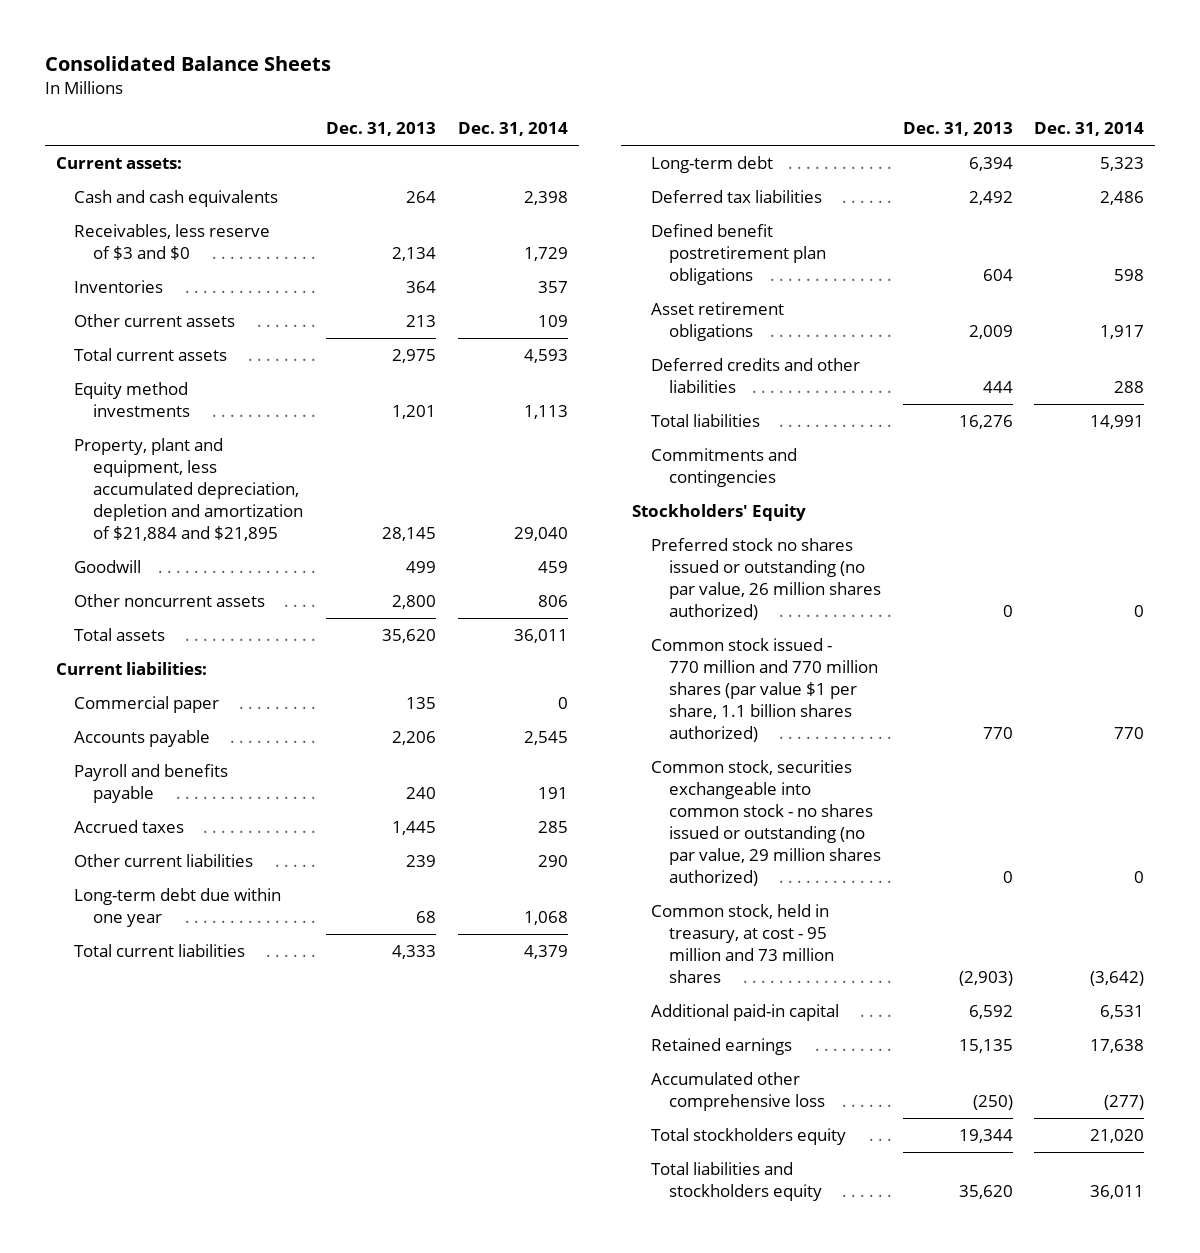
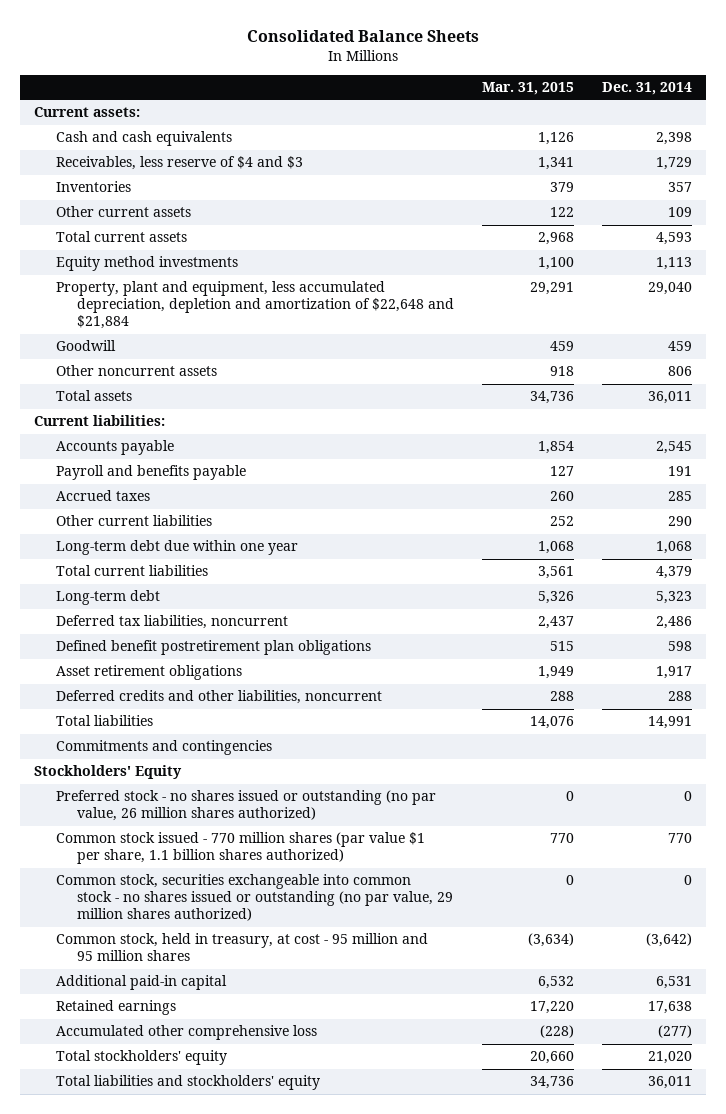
[326,122,437,137] Dec. 31, 2013 -> none
none -> [481,81,574,95] Mar. 31, 2015
[74,224,271,260] Receivables, less reserve of $3 and $0 -> [55,156,303,171] Receivables, less reserve of $4 and $3
[74,438,303,541] Property, plant and equipment, less accumulated depreciation, depletion and amortization of $21,884 and $21,895 -> [55,281,455,330] Property, plant and equipment, less accumulated depreciation, depletion and amortization of $22,648 and $21,884
[74,696,220,714] Commercial paper -> none
[650,190,822,204] Deferred tax liabilities -> [55,615,288,630] Deferred tax liabilities, noncurrent
[650,358,860,393] Deferred credits and other liabilities -> [55,690,382,705] Deferred credits and other liabilities, noncurrent
[650,538,882,620] Preferred stock no shares issued or outstanding (no par value, 26 million shares authorized) -> [55,790,436,822] Preferred stock - no shares issued or outstanding (no par value, 26 million shares authorized)
[650,638,879,742] Common stock issued - 770 million and 770 million shares (par value $1 per share, 1.1 billion shares authorized) -> [55,832,425,865] Common stock issued - 770 million shares (par value $1 per share, 1.1 billion shares authorized)
[650,904,835,983] Common stock, held in treasury, at cost - 95 million and 73 million shares -> [55,933,428,962] Common stock, held in treasury, at cost - 95 million and 95 million shares
[650,1128,846,1146] Total stockholders equity -> [55,1050,227,1066] Total stockholders' equity
[650,1162,823,1201] Total liabilities and stockholders equity -> [55,1075,320,1091] Total liabilities and stockholders' equity

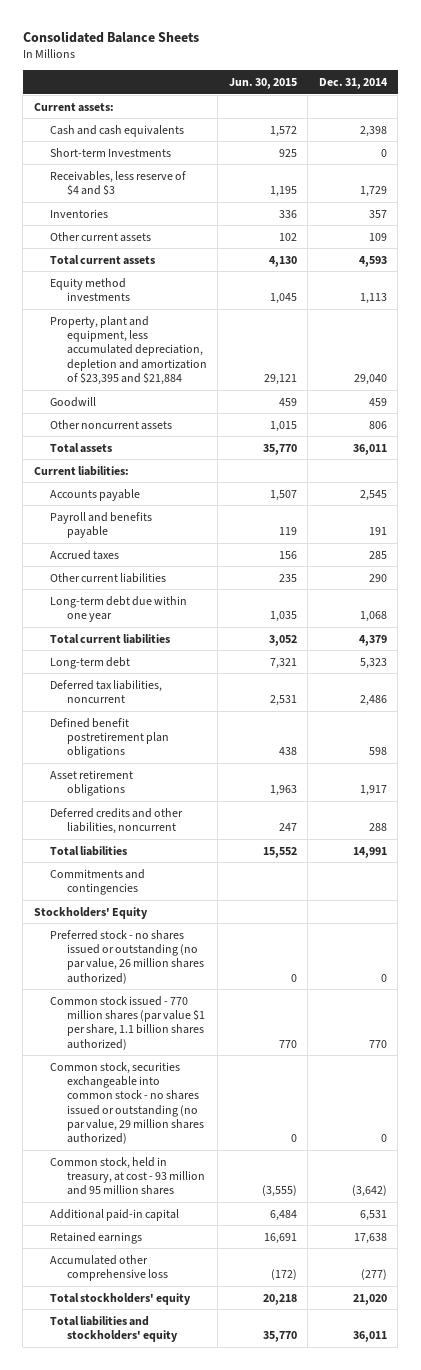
[481,81,574,95] Mar. 31, 2015 -> none
none -> [228,78,297,90] Jun. 30, 2015
none -> [50,147,172,157] Short-term Investments
[55,281,455,330] Property, plant and equipment, less accumulated depreciation, depletion and amortization of $22,648 and $21,884 -> [50,315,207,385] Property, plant and equipment, less accumulated depreciation, depletion and amortization of $23,395 and $21,884
[55,933,428,962] Common stock, held in treasury, at cost - 95 million and 95 million shares -> [50,1156,205,1196] Common stock, held in treasury, at cost - 93 million and 95 million shares

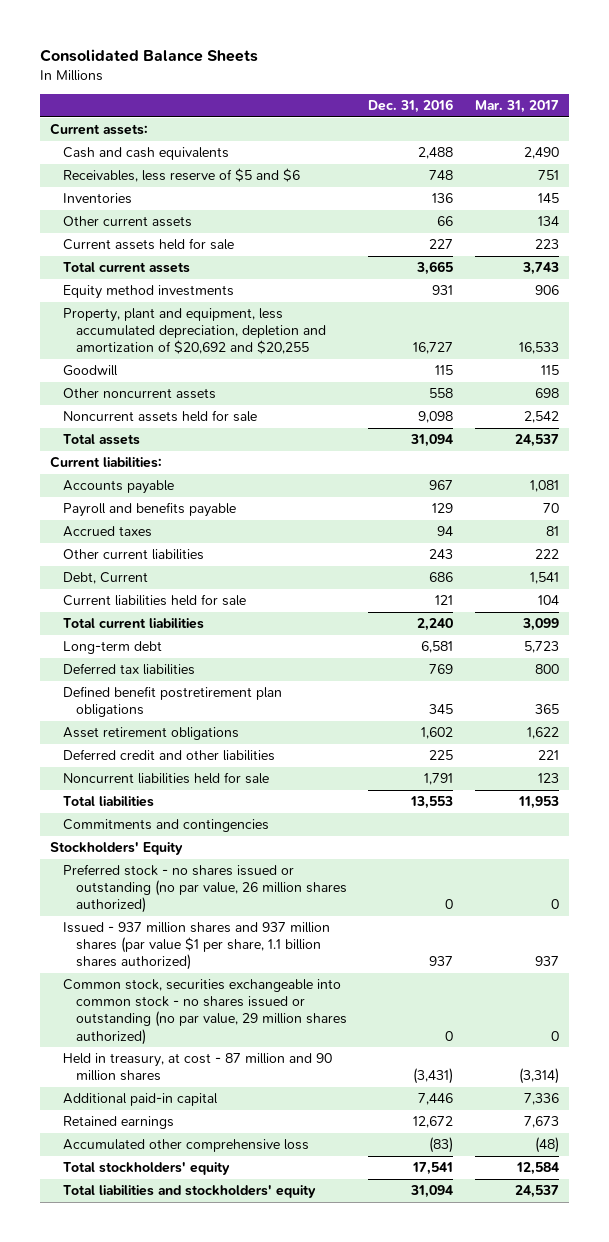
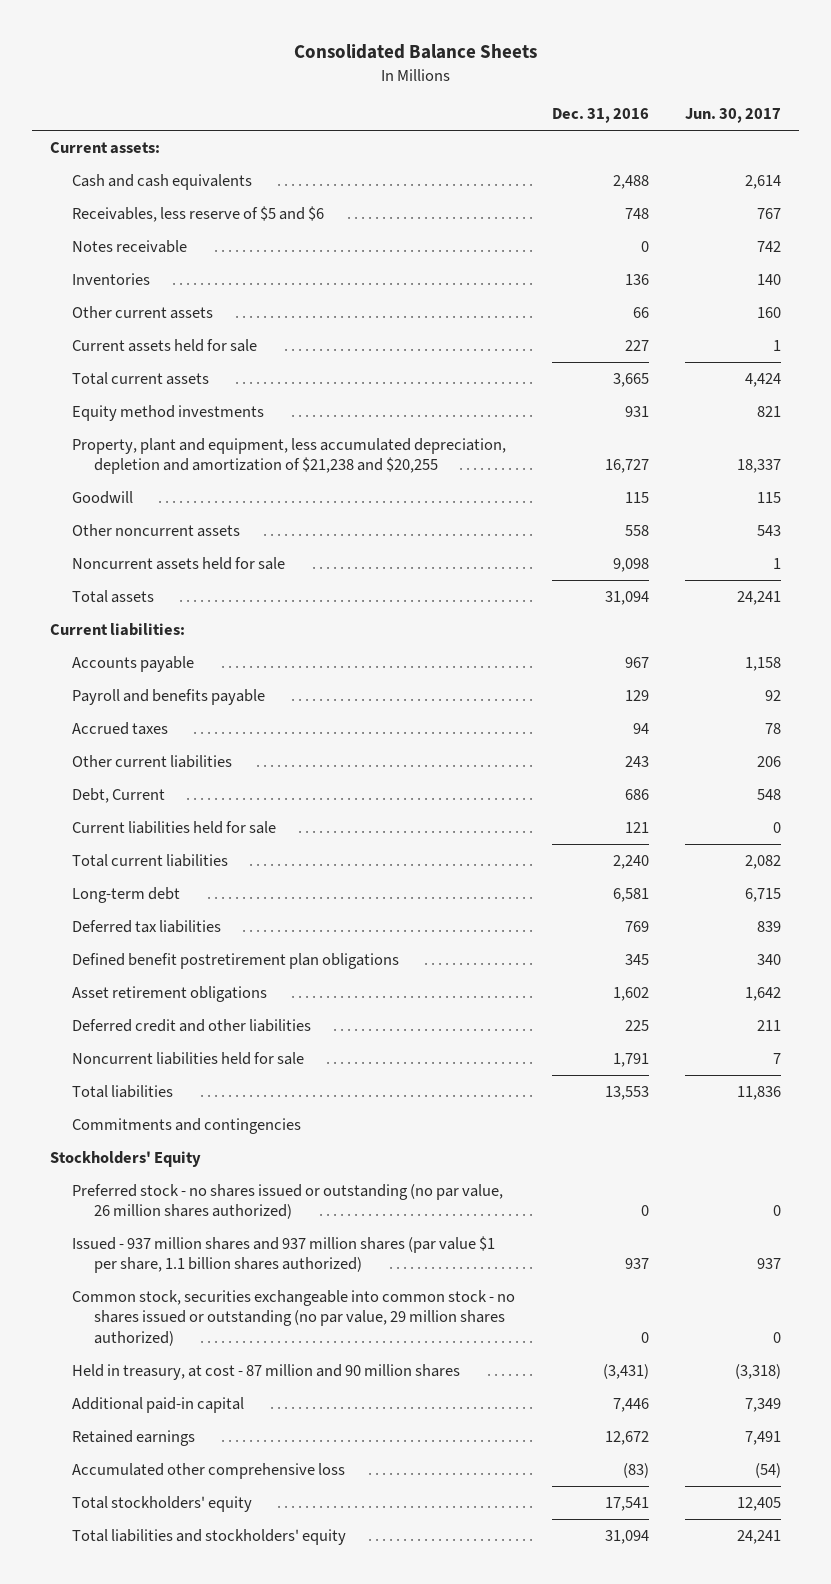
[474,100,559,114] Mar. 31, 2017 -> none
none -> [684,108,781,124] Jun. 30, 2017
none -> [72,240,188,254] Notes receivable
[63,308,326,355] Property, plant and equipment, less accumulated depreciation, depletion and amortization of $20,692 and $20,255 -> [72,438,507,475] Property, plant and equipment, less accumulated depreciation, depletion and amortization of $21,238 and $20,255

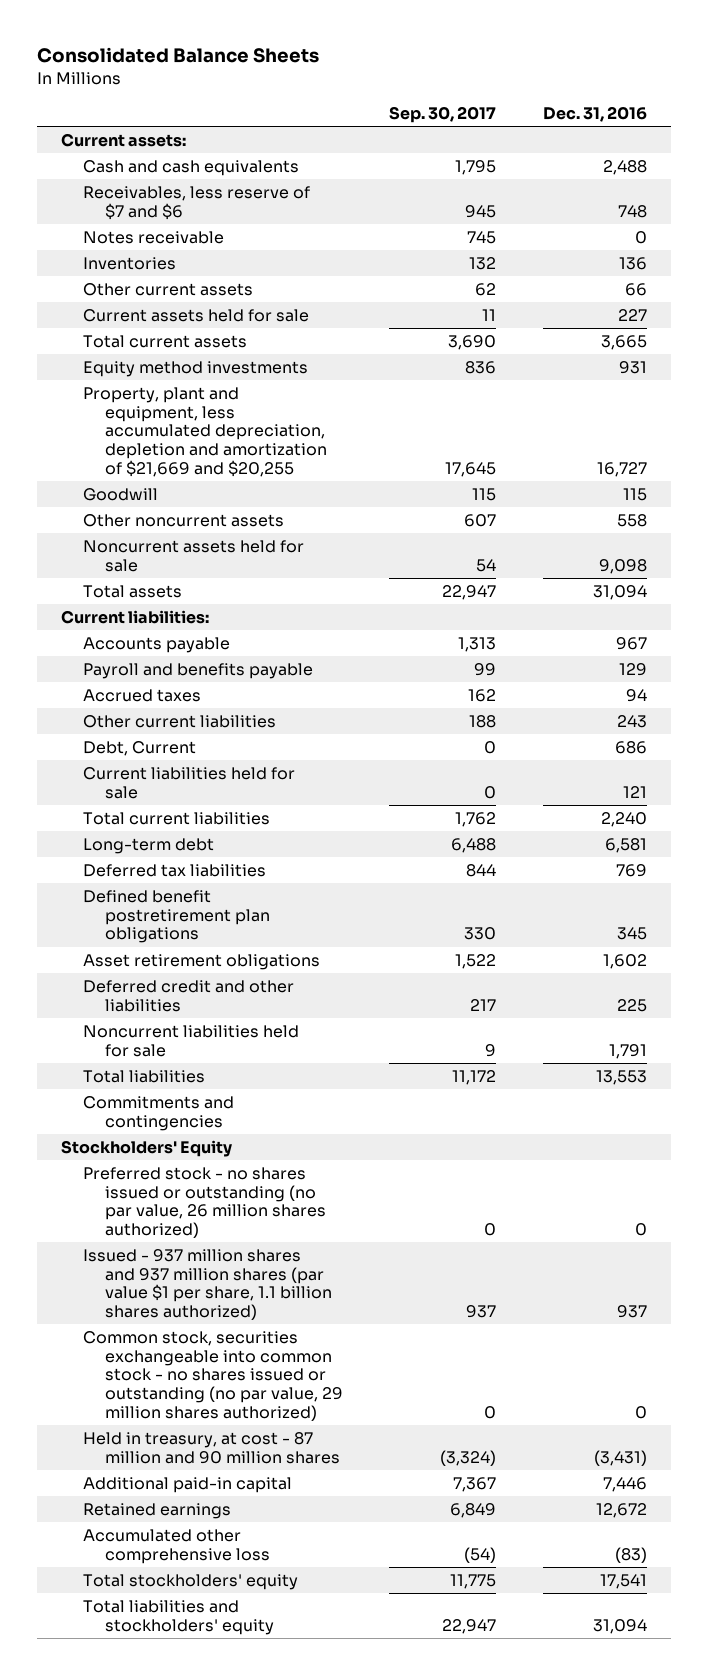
[684,108,781,124] Jun. 30, 2017 -> none
none -> [389,106,497,124] Sep. 30, 2017
[72,206,325,223] Receivables, less reserve of $5 and $6 -> [82,185,310,220] Receivables, less reserve of $7 and $6
[72,438,507,475] Property, plant and equipment, less accumulated depreciation, depletion and amortization of $21,238 and $20,255 -> [82,386,327,477] Property, plant and equipment, less accumulated depreciation, depletion and amortization of $21,669 and $20,255

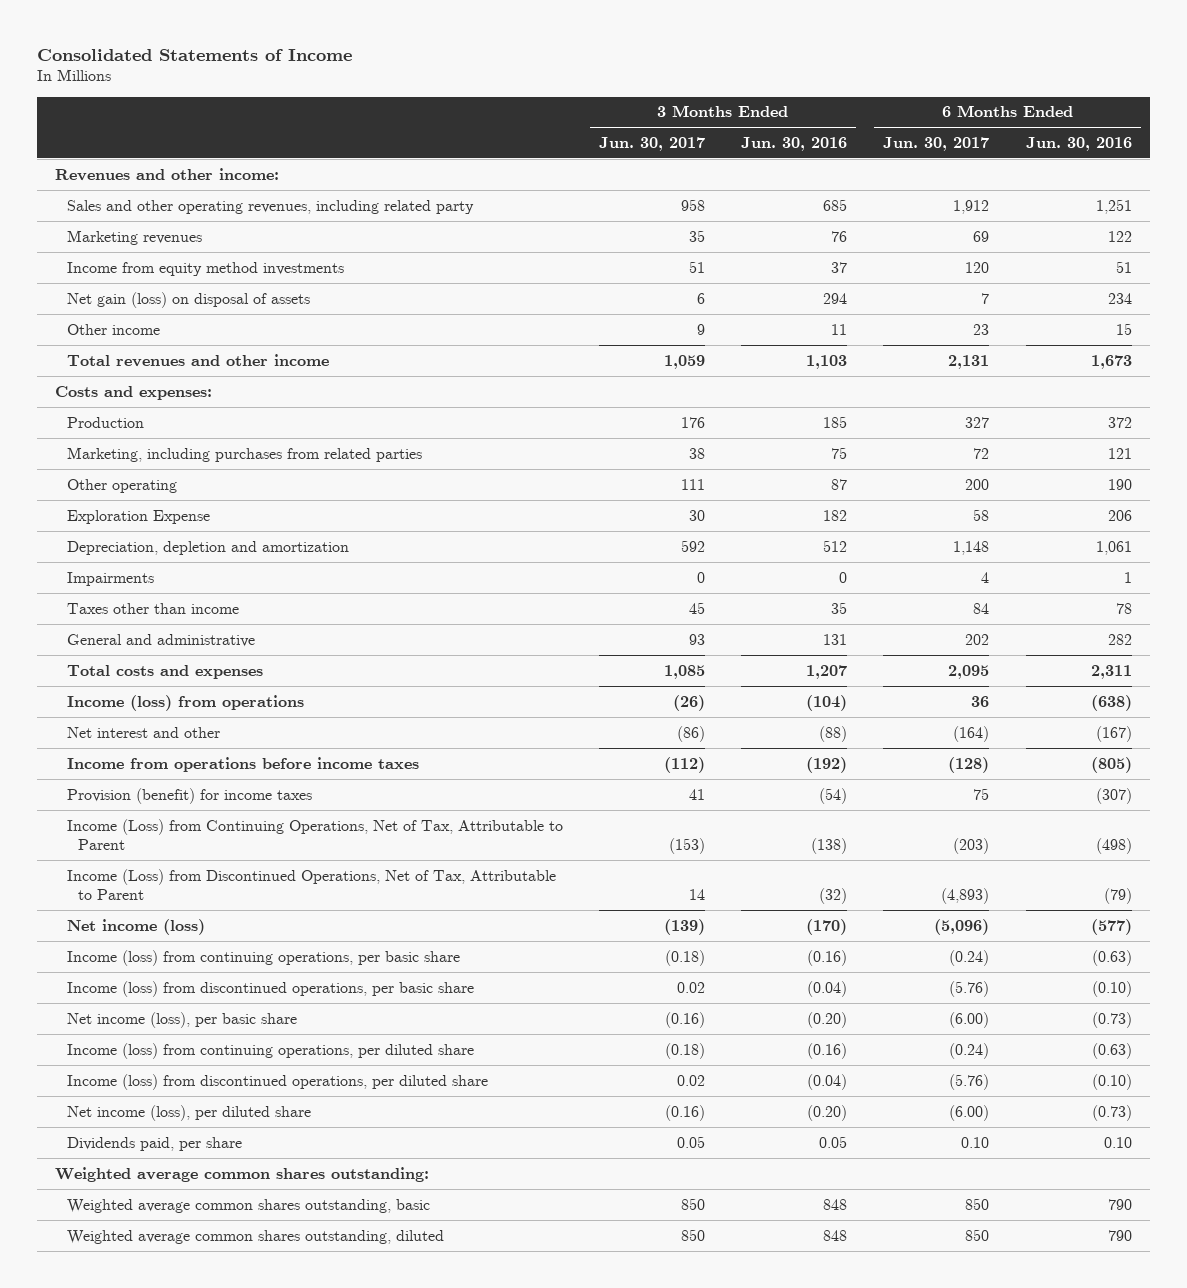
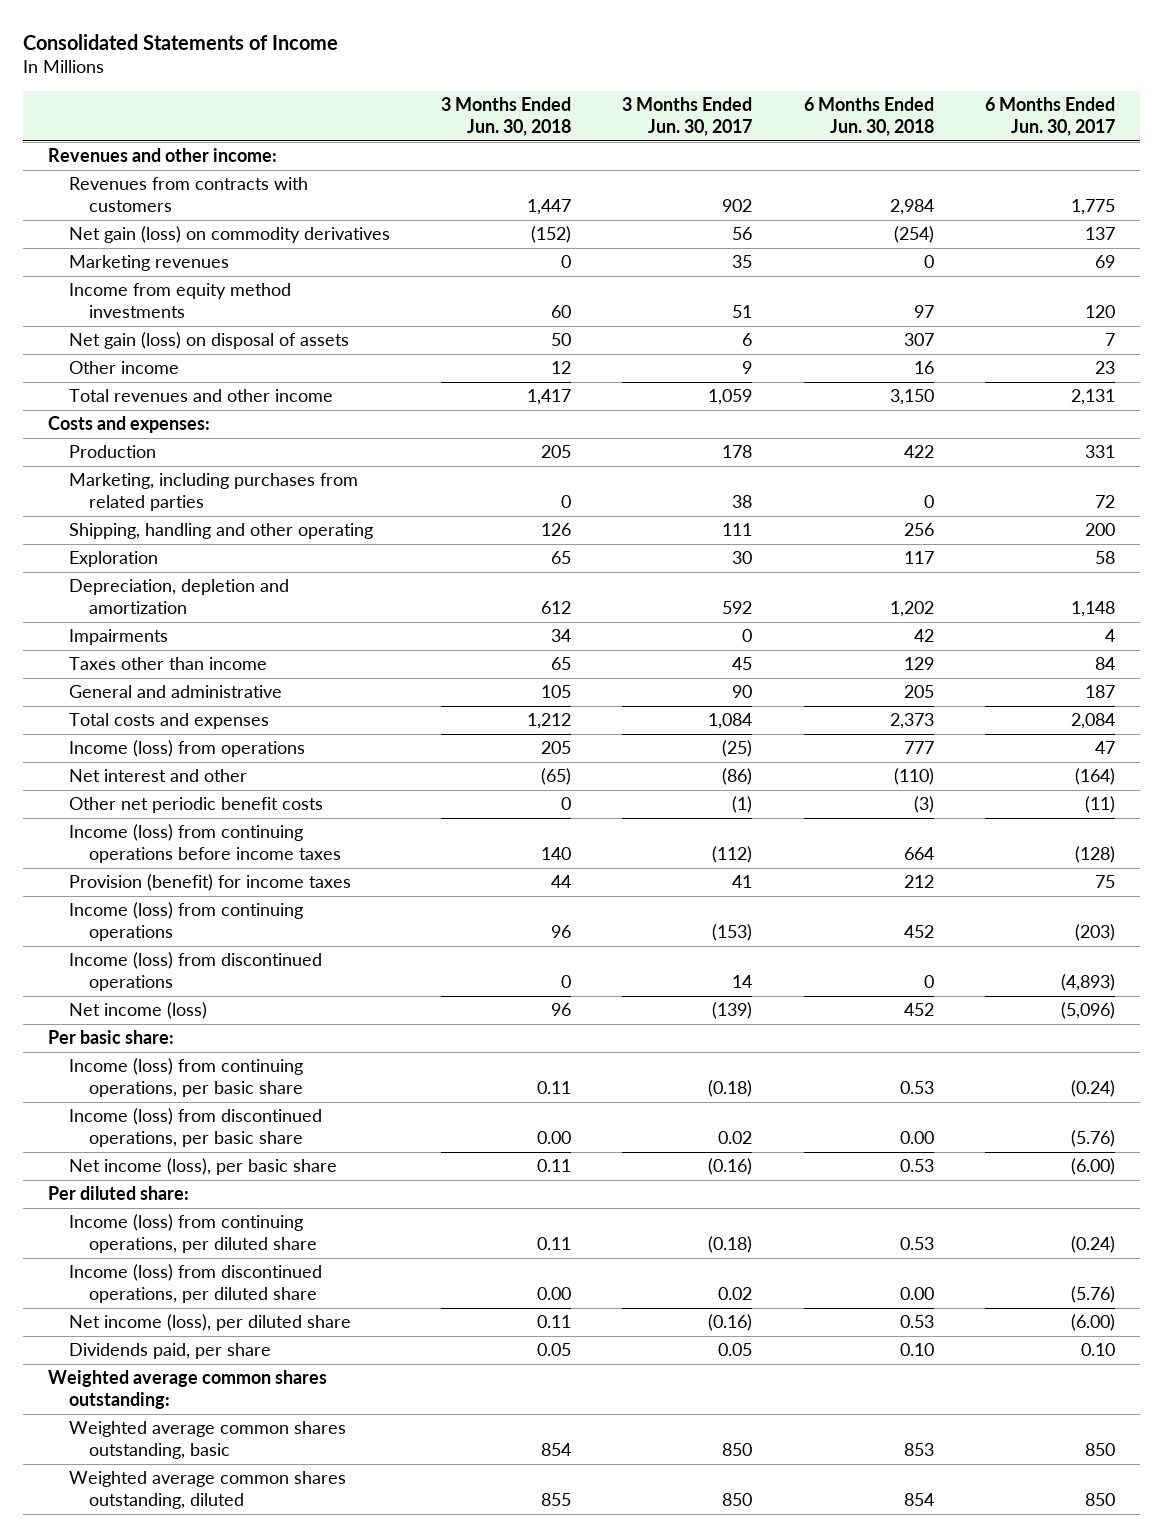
[741,136,848,151] Jun. 30, 2016 -> none
[1025,136,1132,151] Jun. 30, 2016 -> none
none -> [440,96,571,136] 3 Months Ended Jun. 30, 2018
none -> [803,96,934,136] 6 Months Ended Jun. 30, 2018
[66,199,474,214] Sales and other operating revenues, including related party -> none
none -> [68,177,308,213] Revenues from contracts with customers
none -> [68,226,390,244] Net gain (loss) on commodity derivatives
[680,416,705,428] 176 -> [722,445,753,459] 178
[965,416,990,428] 327 -> [1084,445,1115,459] 331
[66,478,177,493] Other operating -> [68,523,373,540] Shipping, handling and other operating
[66,509,210,524] Exploration Expense -> [68,551,158,568] Exploration
[688,633,705,645] 93 -> [732,685,753,699] 90
[965,633,990,645] 202 -> [1084,685,1115,699] 187
[663,664,705,679] 1,085 -> [708,713,753,730] 1,084
[948,664,990,679] 2,095 -> [1070,713,1115,730] 2,084
[672,694,705,711] (26) -> [722,740,753,758] (25)
[971,695,990,707] 36 -> [1094,741,1115,755] 47
none -> [68,797,323,814] Other net periodic benefit costs
[66,756,419,772] Income from operations before income taxes -> [68,824,341,864] Income (loss) from continuing operations before income taxes
[66,818,563,851] Income (Loss) from Continuing Operations, Net of Tax, Attributable to Parent -> [68,902,303,942] Income (loss) from continuing operations
[66,868,556,901] Income (Loss) from Discontinued Operations, Net of Tax, Attributable to Parent -> [68,952,322,992] Income (loss) from discontinued operations
none -> [48,1030,175,1045] Per basic share:
none -> [48,1186,190,1201] Per diluted share:

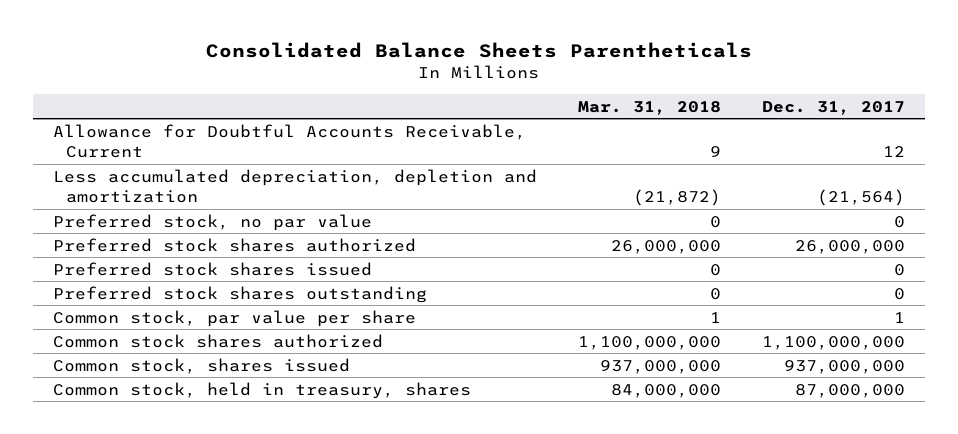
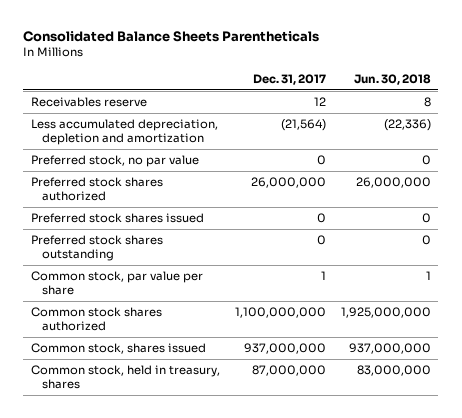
[577,100,721,115] Mar. 31, 2018 -> none
none -> [353,73,431,85] Jun. 30, 2018
[53,123,527,158] Allowance for Doubtful Accounts Receivable, Current -> [30,97,147,108] Receivables reserve

